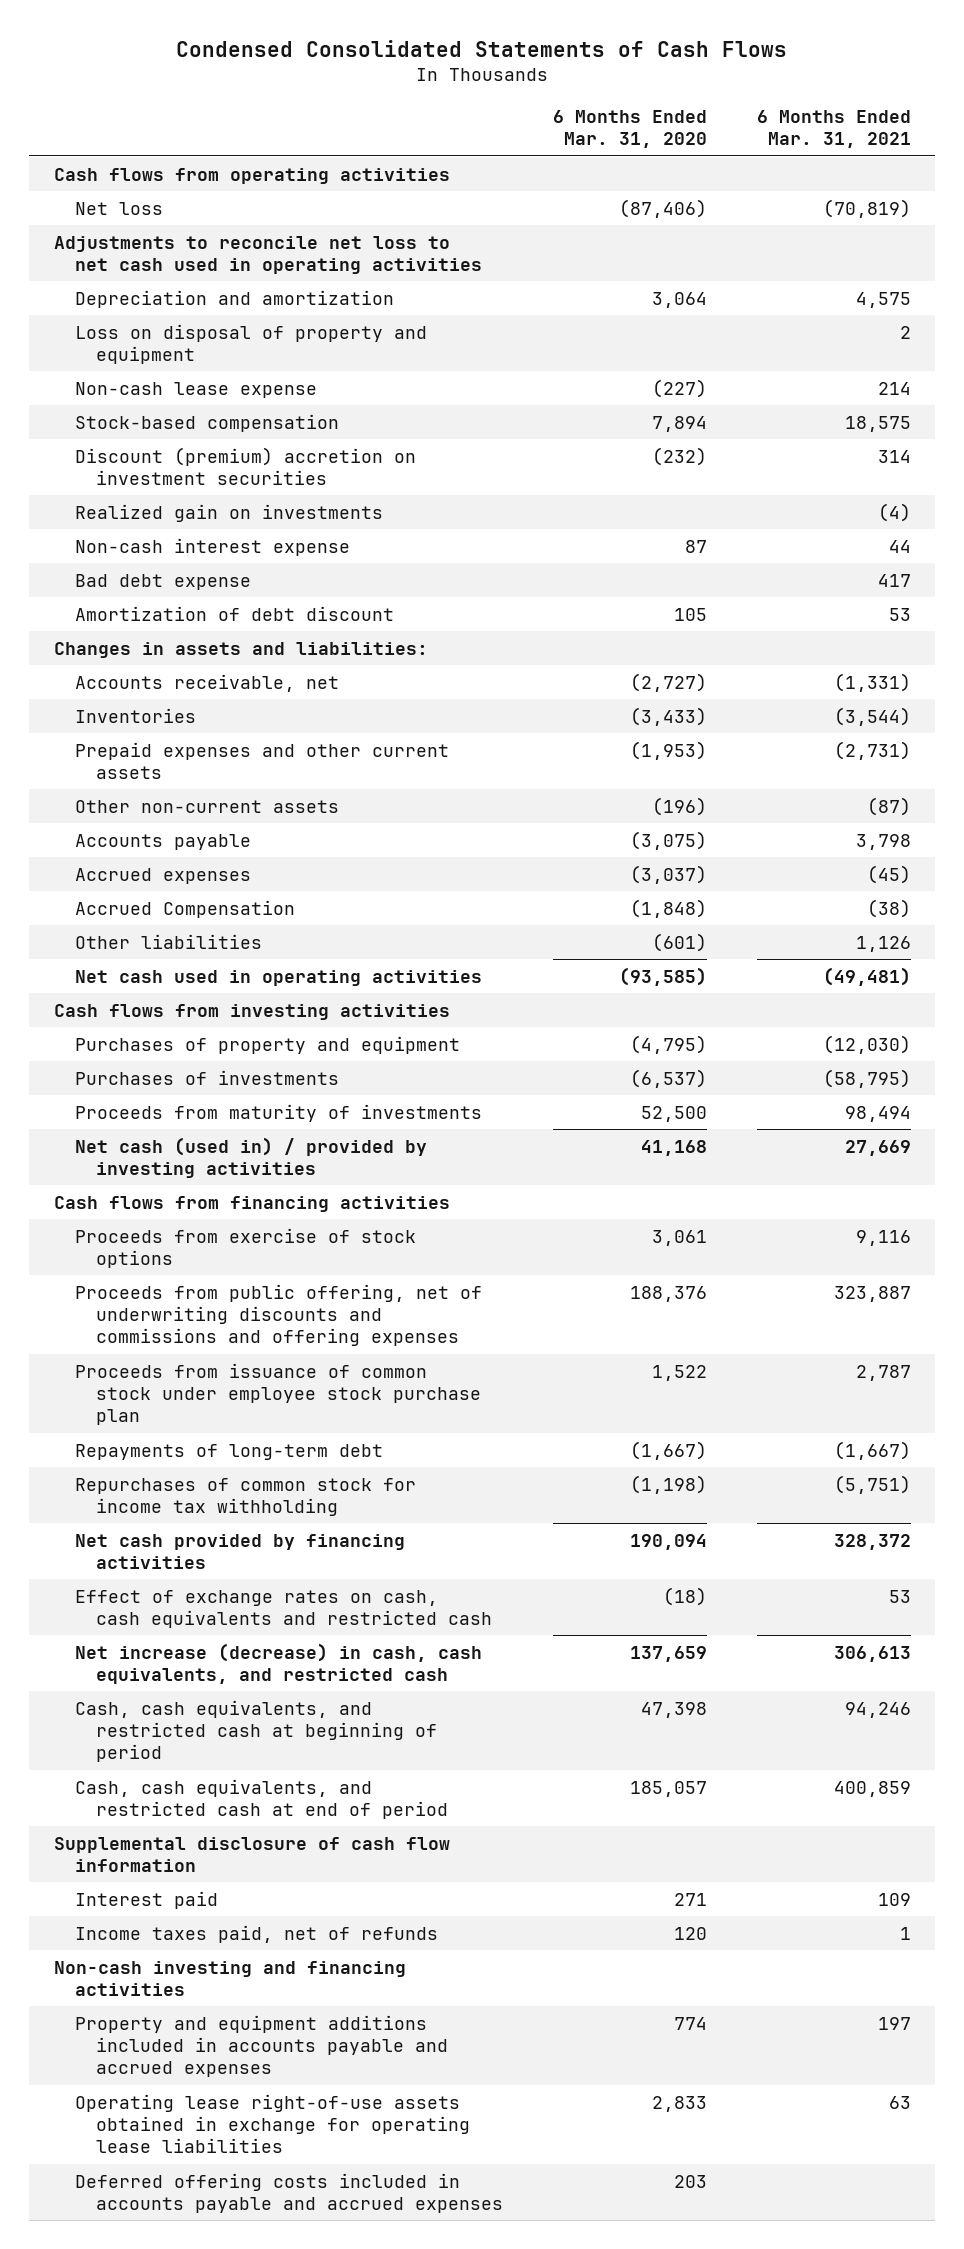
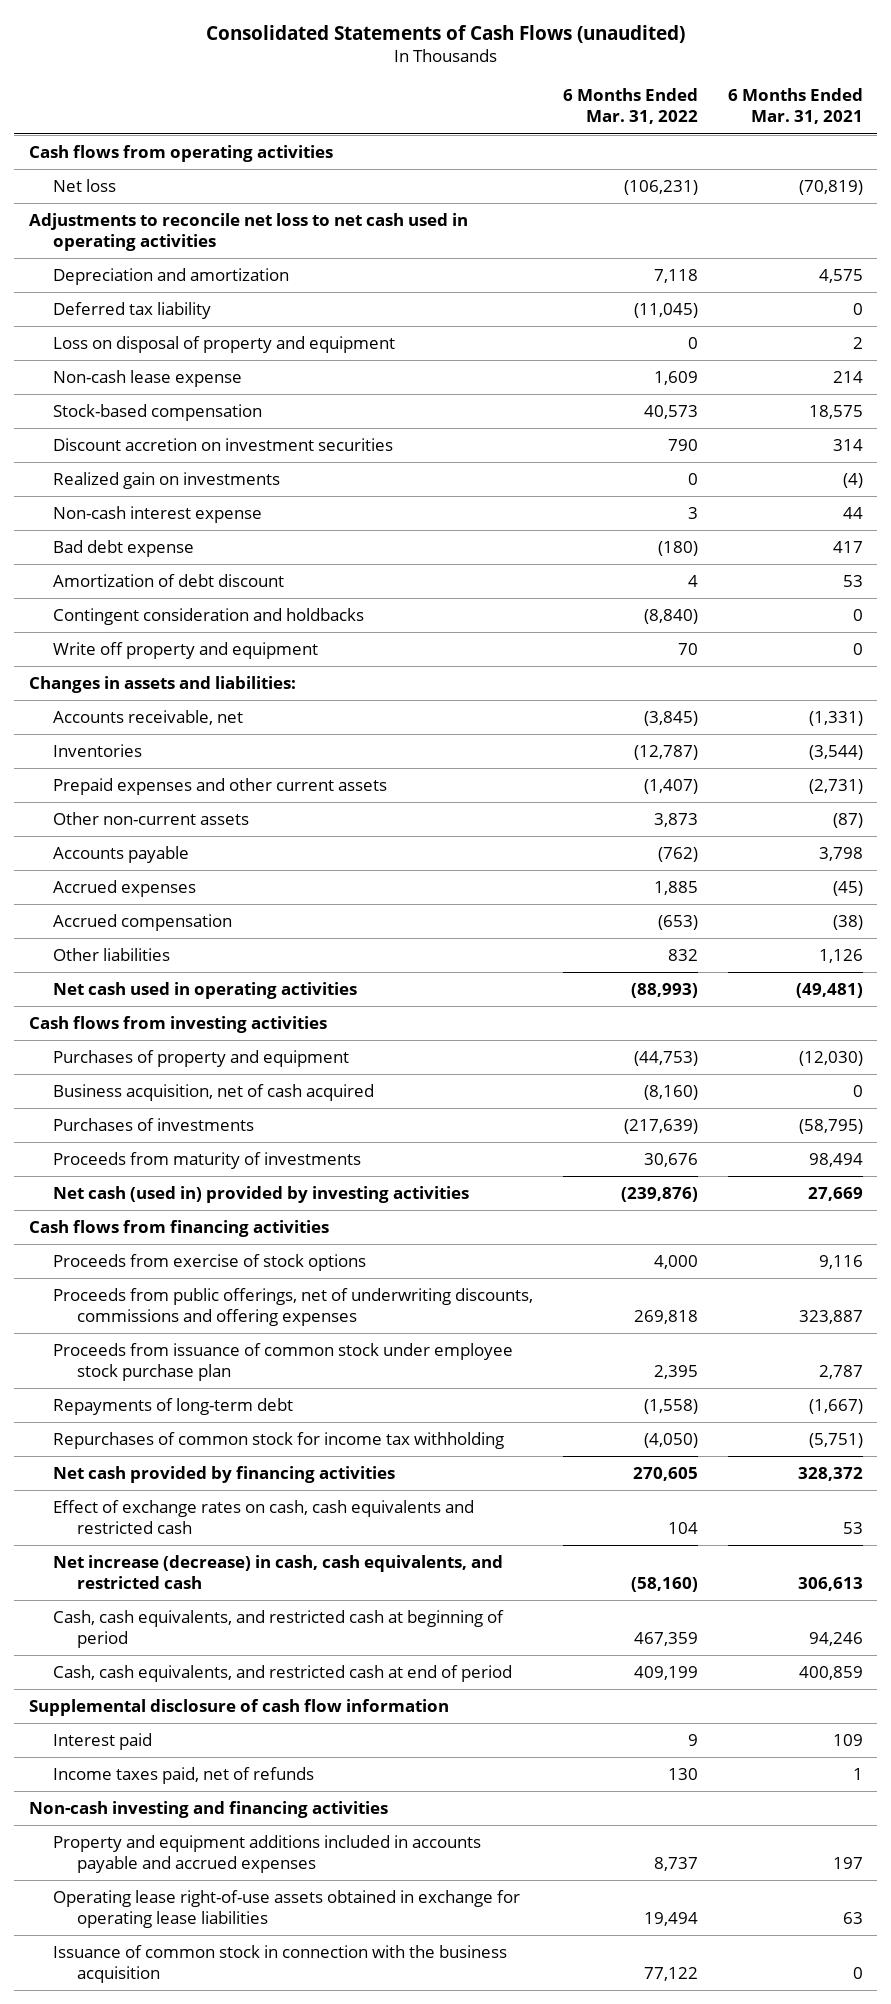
[176,39,788,57] Condensed Consolidated Statements of Cash Flows -> [205,24,685,43] Consolidated Statements of Cash Flows (unaudited)
[552,109,707,149] 6 Months Ended Mar. 31, 2020 -> none
none -> [562,88,698,125] 6 Months Ended Mar. 31, 2022
none -> [53,301,212,319] Deferred tax liability
[74,446,416,486] Discount (premium) accretion on investment securities -> [53,437,394,451] Discount accretion on investment securities
none -> [53,607,365,625] Contingent consideration and holdbacks
none -> [53,641,319,659] Write off property and equipment
[74,899,295,918] Accrued Compensation -> [53,913,233,931] Accrued compensation
none -> [53,1083,375,1101] Business acquisition, net of cash acquired
[74,1136,427,1179] Net cash (used in) / provided by investing activities -> [53,1185,470,1203] Net cash (used in) provided by investing activities
[74,1283,482,1347] Proceeds from public offering, net of underwriting discounts and commissions and offering expenses -> [53,1287,534,1327] Proceeds from public offerings, net of underwriting discounts, commissions and offering expenses
[74,2172,503,2214] Deferred offering costs included in accounts payable and accrued expenses -> none
none -> [53,1944,508,1984] Issuance of common stock in connection with the business acquisition

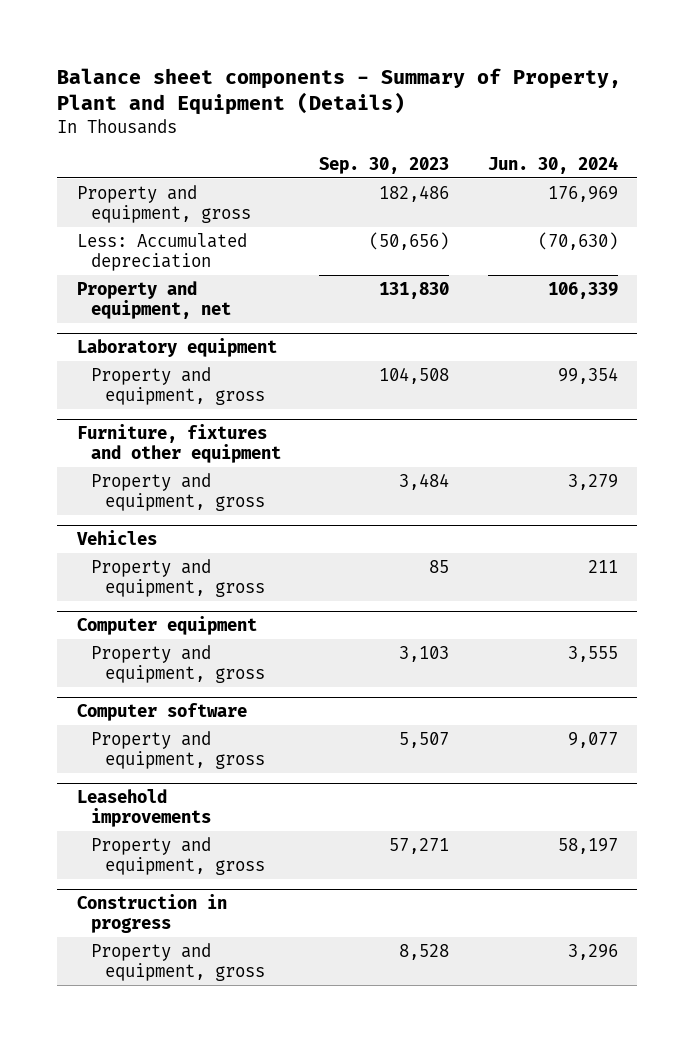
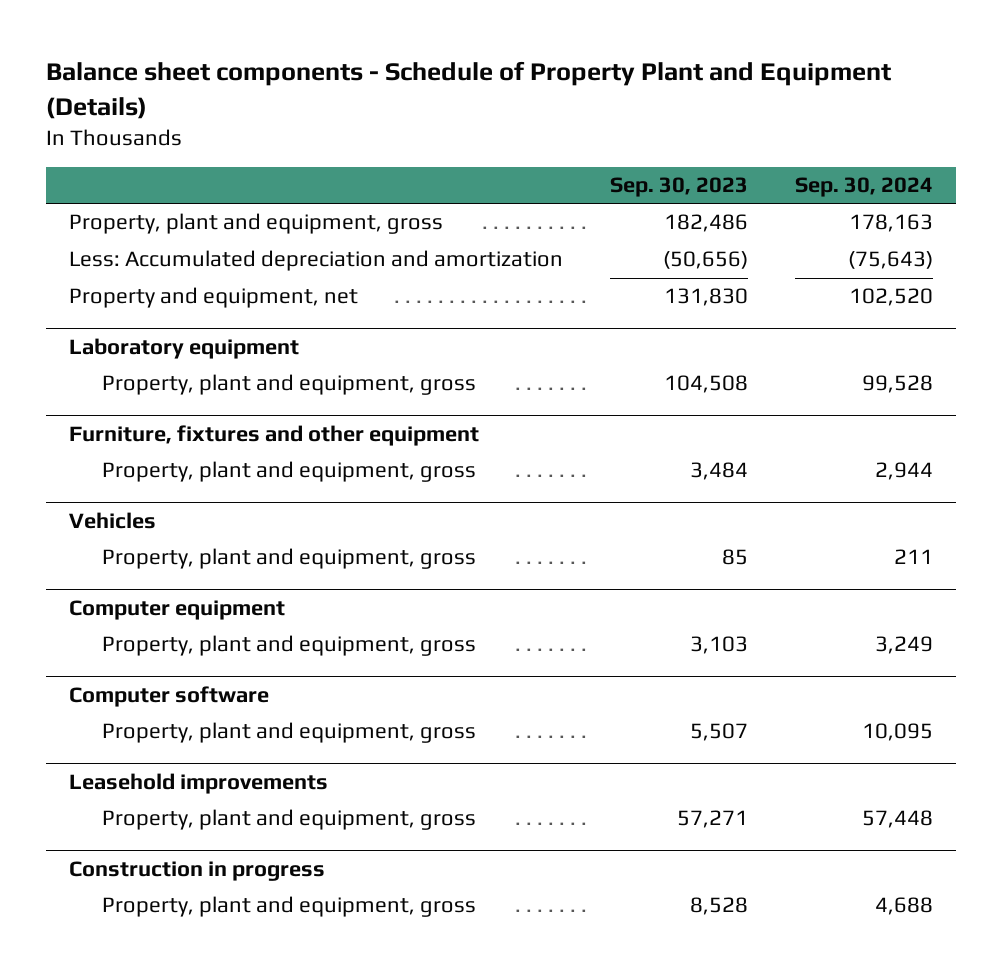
[57,67,622,116] Balance sheet components - Summary of Property, Plant and Equipment (Details) -> [46,61,892,119] Balance sheet components - Schedule of Property Plant and Equipment (Details)
[488,156,619,175] Jun. 30, 2024 -> none
none -> [794,177,933,198] Sep. 30, 2024
[76,184,251,224] Property and equipment, gross -> [69,213,444,235] Property, plant and equipment, gross
[76,232,247,272] Less: Accumulated depreciation -> [69,250,564,272] Less: Accumulated depreciation and amortization
[90,366,266,406] Property and equipment, gross -> [102,374,477,396] Property, plant and equipment, gross
[90,472,266,512] Property and equipment, gross -> [102,461,477,483] Property, plant and equipment, gross
[90,558,266,598] Property and equipment, gross -> [102,548,477,570] Property, plant and equipment, gross
[90,644,266,684] Property and equipment, gross -> [102,635,477,657] Property, plant and equipment, gross
[90,730,266,770] Property and equipment, gross -> [102,722,477,744] Property, plant and equipment, gross
[90,836,266,876] Property and equipment, gross -> [102,809,477,831] Property, plant and equipment, gross
[90,942,266,982] Property and equipment, gross -> [102,896,477,918] Property, plant and equipment, gross

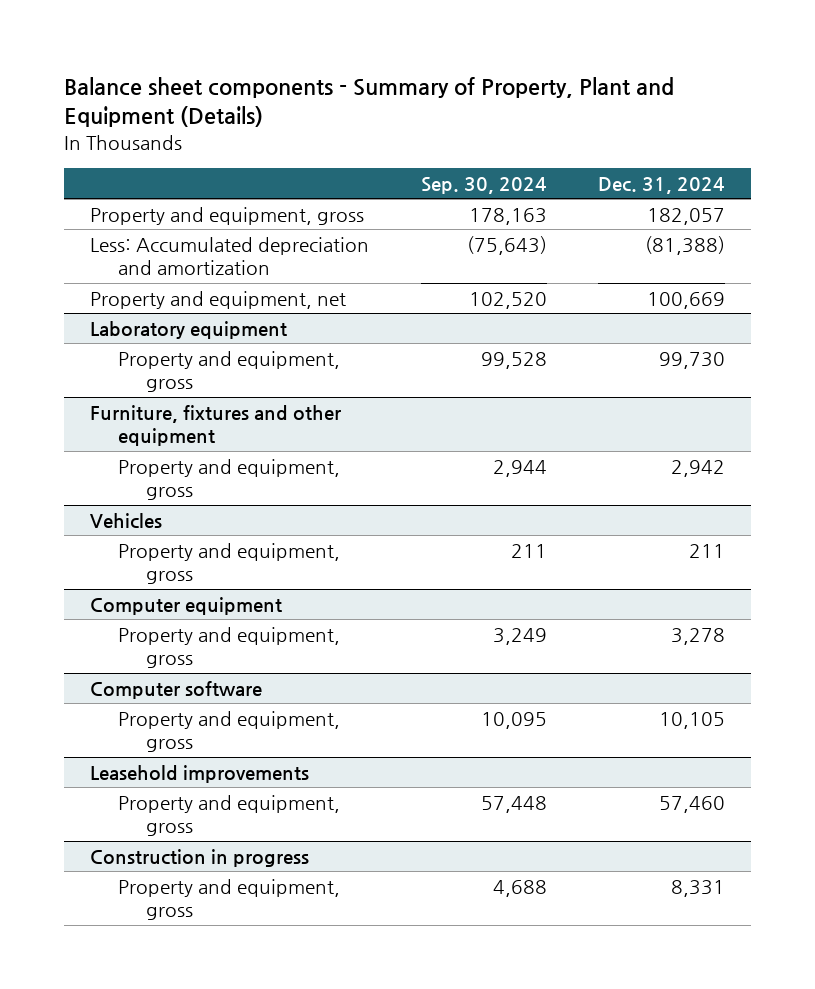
[46,61,892,119] Balance sheet components - Schedule of Property Plant and Equipment (Details) -> [64,76,675,128] Balance sheet components - Summary of Property, Plant and Equipment (Details)
[610,177,749,198] Sep. 30, 2023 -> none
none -> [598,176,726,194] Dec. 31, 2024
[69,213,444,235] Property, plant and equipment, gross -> [90,206,365,225] Property and equipment, gross
[102,374,477,396] Property, plant and equipment, gross -> [117,350,340,393] Property and equipment, gross
[102,461,477,483] Property, plant and equipment, gross -> [117,458,340,501] Property and equipment, gross
[102,548,477,570] Property, plant and equipment, gross -> [117,542,340,585] Property and equipment, gross
[102,635,477,657] Property, plant and equipment, gross -> [117,626,340,669] Property and equipment, gross
[102,722,477,744] Property, plant and equipment, gross -> [117,710,340,753] Property and equipment, gross
[102,809,477,831] Property, plant and equipment, gross -> [117,794,340,837] Property and equipment, gross
[102,896,477,918] Property, plant and equipment, gross -> [117,878,340,921] Property and equipment, gross

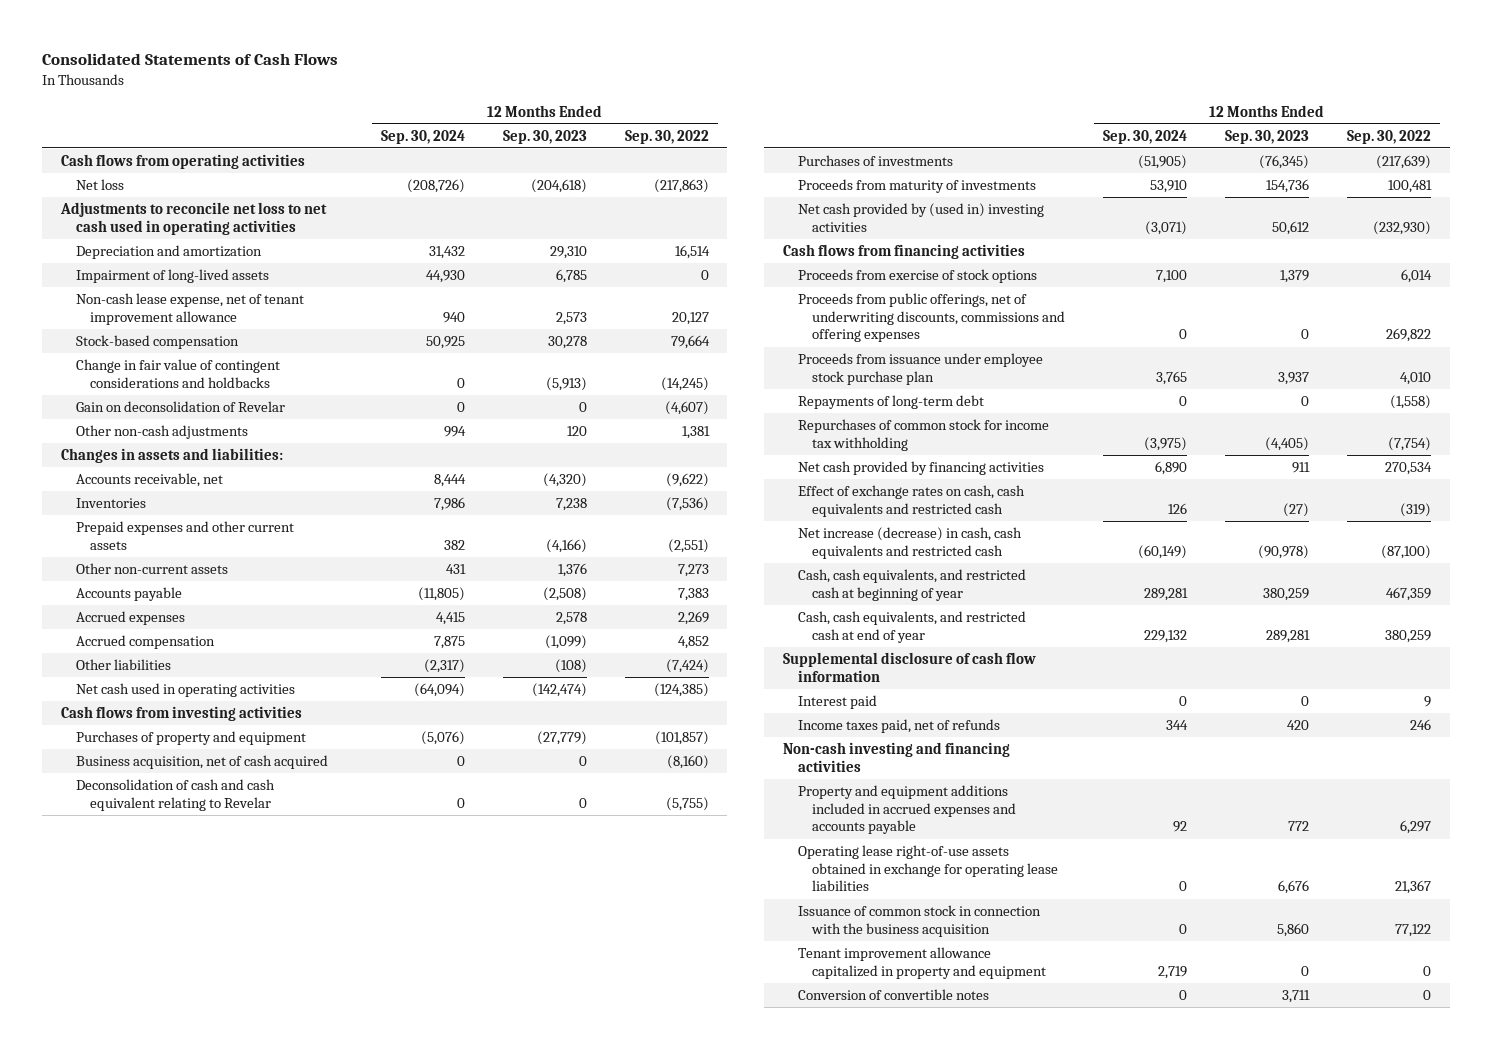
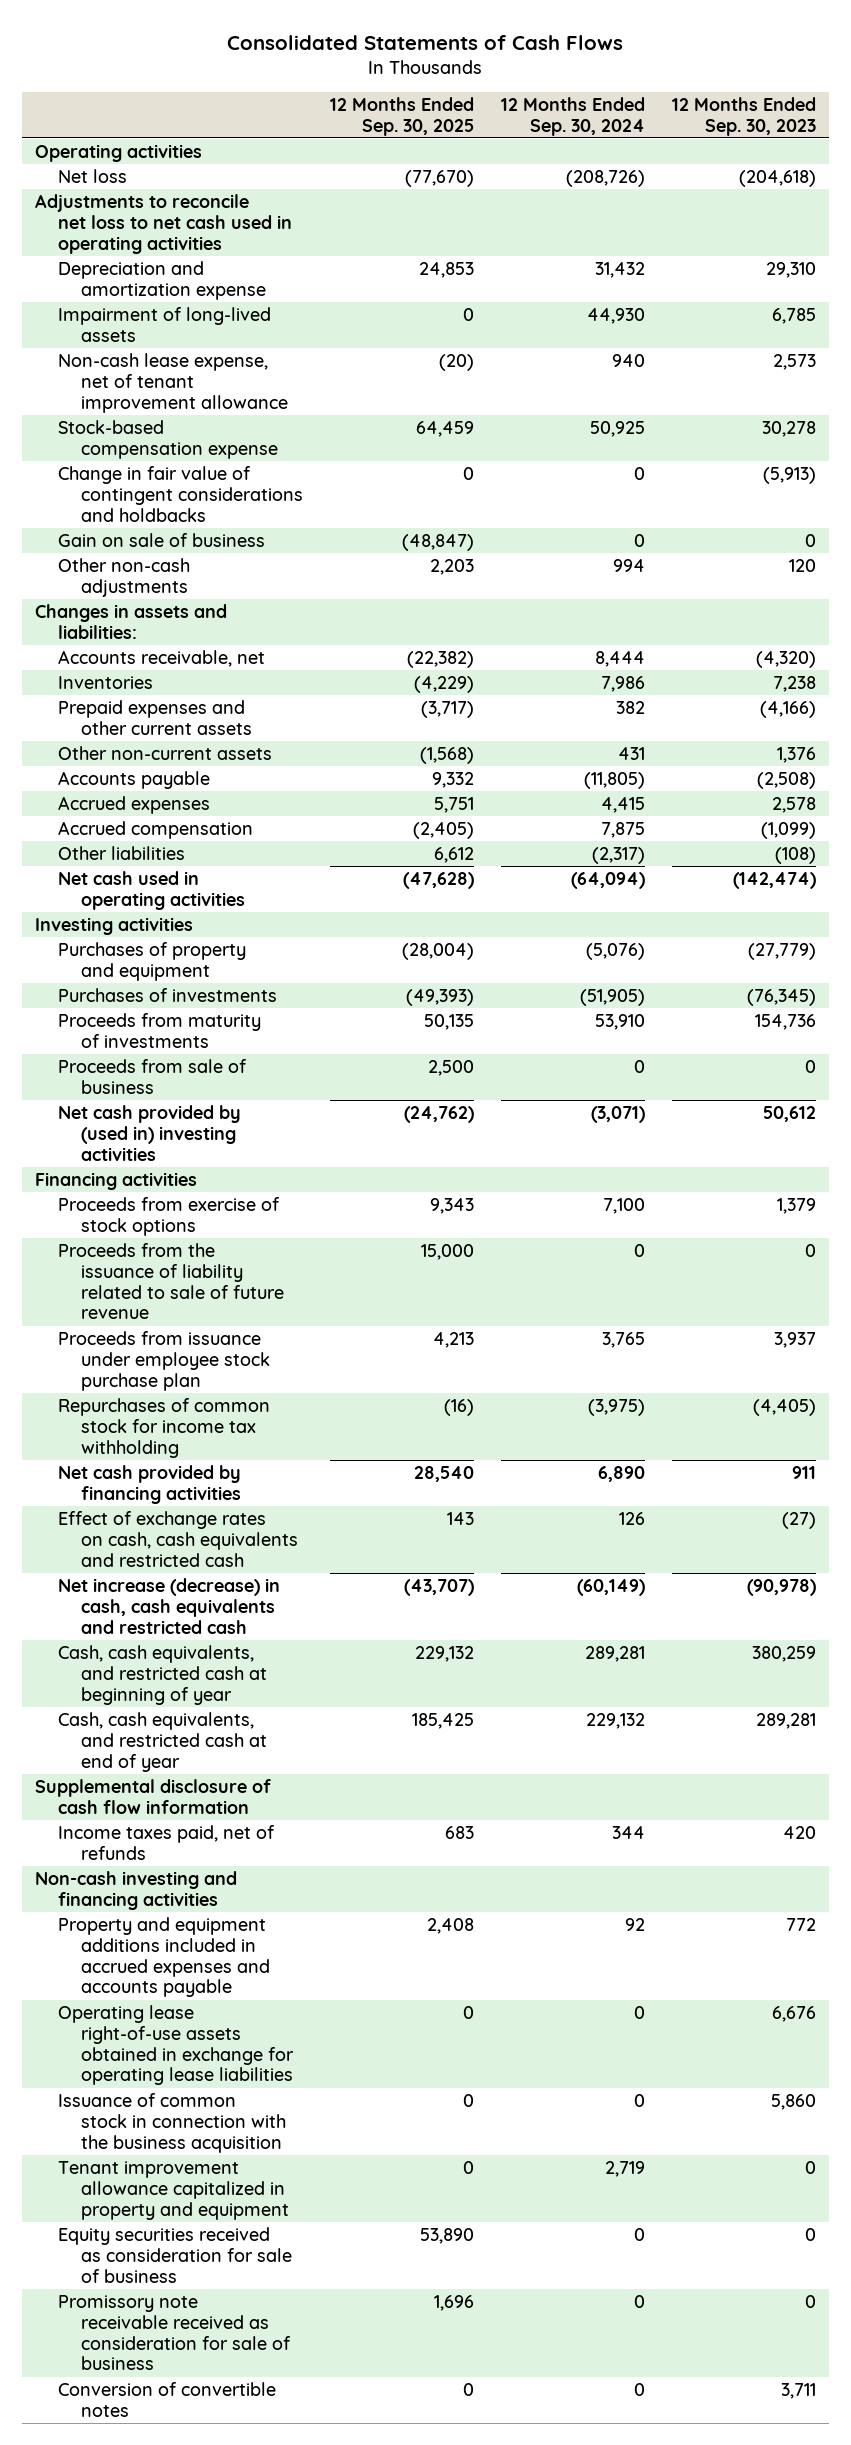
[624,129,709,144] Sep. 30, 2022 -> none
none -> [329,96,474,136] 12 Months Ended Sep. 30, 2025
[60,154,305,170] Cash flows from operating activities -> [35,144,203,163] Operating activities
[75,245,262,260] Depreciation and amortization -> [58,261,266,300] Depreciation and amortization expense
[75,335,239,350] Stock-based compensation -> [58,420,278,459] Stock-based compensation expense
[75,401,285,413] Gain on deconsolidation of Revelar -> none
none -> [58,533,266,548] Gain on sale of business
[60,706,302,722] Cash flows from investing activities -> [35,917,194,936] Investing activities
[75,755,328,770] Business acquisition, net of cash acquired -> none
[75,779,275,811] Deconsolidation of cash and cash equivalent relating to Revelar -> none
none -> [58,1059,248,1094] Proceeds from sale of business
[783,244,1026,260] Cash flows from financing activities -> [35,1172,198,1191] Financing activities
[797,293,1066,343] Proceeds from public offerings, net of underwriting discounts, commissions and offering expenses -> none
none -> [58,1243,284,1320] Proceeds from the issuance of liability related to sale of future revenue
[797,395,984,410] Repayments of long-term debt -> none
[797,695,877,710] Interest paid -> none
none -> [58,2227,292,2283] Equity securities received as consideration for sale of business
none -> [58,2295,291,2371] Promissory note receivable received as consideration for sale of business

